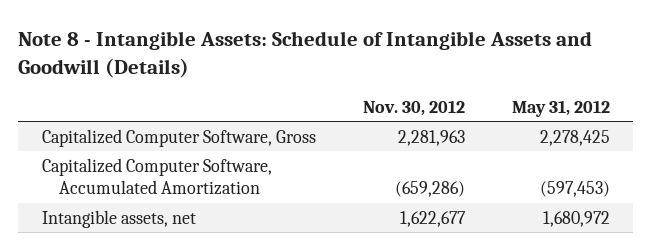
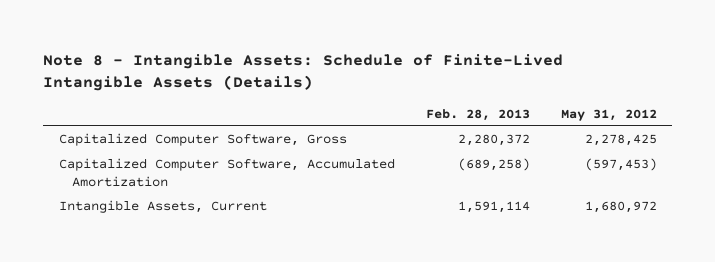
[18,31,593,79] Note 8 - Intangible Assets: Schedule of Intangible Assets and Goodwill (Details) -> [43,54,564,92] Note 8 - Intangible Assets: Schedule of Finite-Lived Intangible Assets (Details)
[362,100,465,117] Nov. 30, 2012 -> none
none -> [425,108,530,121] Feb. 28, 2013
[41,209,196,228] Intangible assets, net -> [58,200,267,214] Intangible Assets, Current

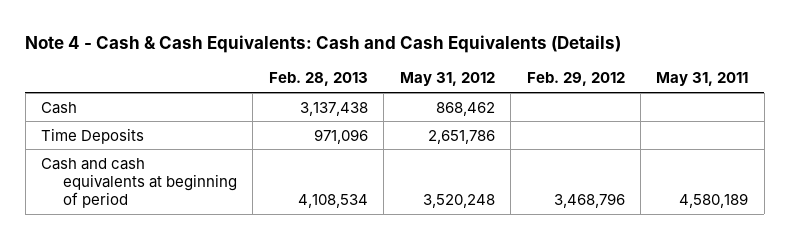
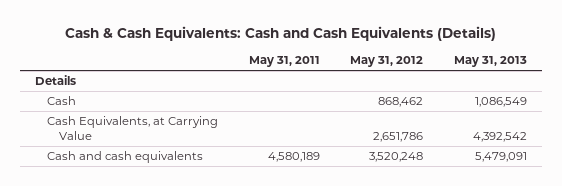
[25,34,622,53] Note 4 - Cash & Cash Equivalents: Cash and Cash Equivalents (Details) -> [64,26,496,42] Cash & Cash Equivalents: Cash and Cash Equivalents (Details)
[268,72,368,87] Feb. 28, 2013 -> none
[526,72,625,87] Feb. 29, 2012 -> none
none -> [453,56,527,68] May 31, 2013
none -> [35,75,77,86] Details
[41,127,145,144] Time Deposits -> [47,116,219,141] Cash Equivalents, at Carrying Value
[41,157,238,209] Cash and cash equivalents at beginning of period -> [47,151,204,164] Cash and cash equivalents

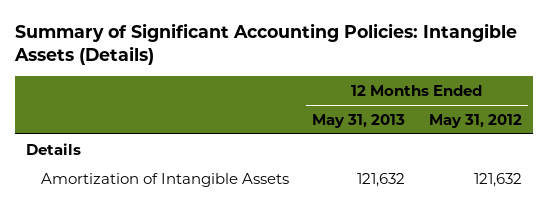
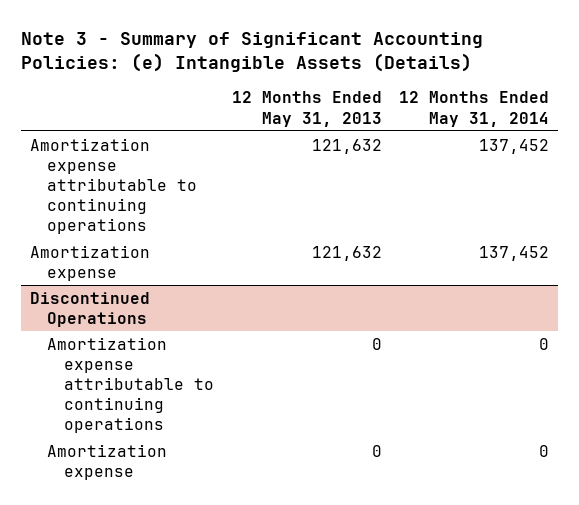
[13,22,517,66] Summary of Significant Accounting Policies: Intangible Assets (Details) -> [21,32,484,73] Note 3 - Summary of Significant Accounting Policies: (e) Intangible Assets (Details)
[428,113,522,128] May 31, 2012 -> none
none -> [399,91,550,127] 12 Months Ended May 31, 2014
[26,142,82,155] Details -> none
[40,172,289,187] Amortization of Intangible Assets -> [29,137,197,235] Amortization expense attributable to continuing operations
none -> [29,244,150,281] Amortization expense
none -> [29,291,150,327] Discontinued Operations
none -> [46,336,214,434] Amortization expense attributable to continuing operations
none -> [46,443,167,480] Amortization expense

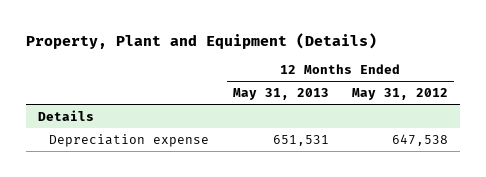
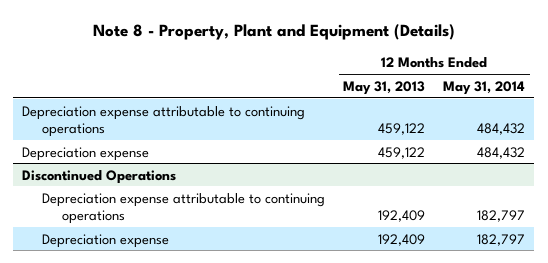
[26,32,378,49] Property, Plant and Equipment (Details) -> [92,24,455,41] Note 8 - Property, Plant and Equipment (Details)
[352,88,449,101] May 31, 2012 -> none
none -> [443,80,526,95] May 31, 2014
[38,109,95,121] Details -> none
none -> [22,105,306,138] Depreciation expense attributable to continuing operations
[272,134,329,146] 651,531 -> [378,146,426,159] 459,122
none -> [22,169,177,184] Discontinued Operations
none -> [42,192,326,225] Depreciation expense attributable to continuing operations
none -> [42,233,170,248] Depreciation expense

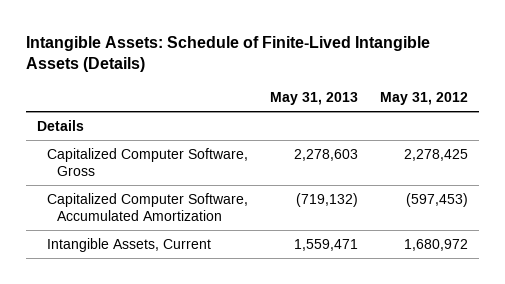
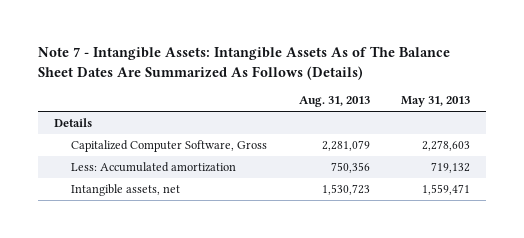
[26,35,431,73] Intangible Assets: Schedule of Finite-Lived Intangible Assets (Details) -> [37,46,450,80] Note 7 - Intangible Assets: Intangible Assets As of The Balance Sheet Dates Are Summarized As Follows (Details)
[379,92,468,106] May 31, 2012 -> none
none -> [298,96,370,108] Aug. 31, 2013
[47,192,249,222] Capitalized Computer Software, Accumulated Amortization -> [70,161,236,172] Less: Accumulated amortization
[296,192,359,207] (719,132) -> [431,161,471,173] 719,132
[47,237,212,252] Intangible Assets, Current -> [70,183,180,196] Intangible assets, net

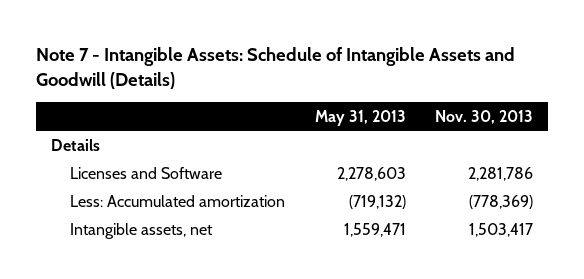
[37,46,450,80] Note 7 - Intangible Assets: Intangible Assets As of The Balance Sheet Dates Are Summarized As Follows (Details) -> [36,47,516,89] Note 7 - Intangible Assets: Schedule of Intangible Assets and Goodwill (Details)
[298,96,370,108] Aug. 31, 2013 -> none
none -> [435,109,534,124] Nov. 30, 2013
[70,139,267,152] Capitalized Computer Software, Gross -> [69,166,222,179] Licenses and Software
[431,161,471,173] 719,132 -> [348,194,406,209] (719,132)

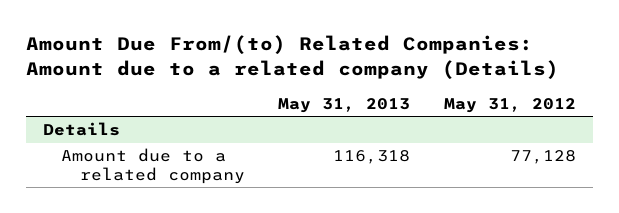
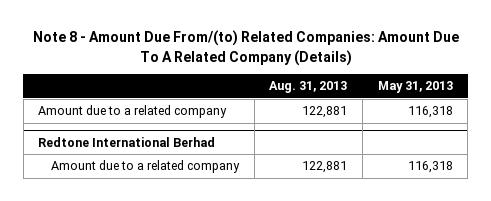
[25,35,559,79] Amount Due From/(to) Related Companies: Amount due to a related company (Details) -> [32,30,459,66] Note 8 - Amount Due From/(to) Related Companies: Amount Due To A Related Company (Details)
[443,97,576,113] May 31, 2012 -> none
none -> [269,81,348,94] Aug. 31, 2013
[42,122,120,137] Details -> none
none -> [38,136,216,147] Redtone International Berhad
none -> [51,160,241,174] Amount due to a related company

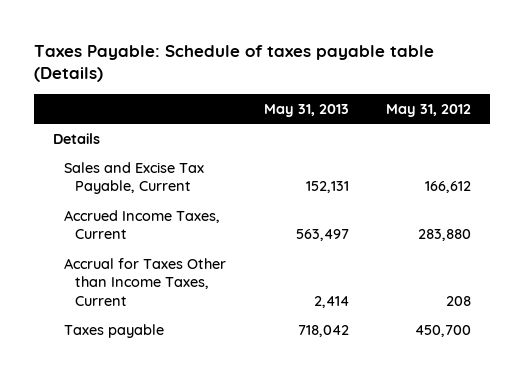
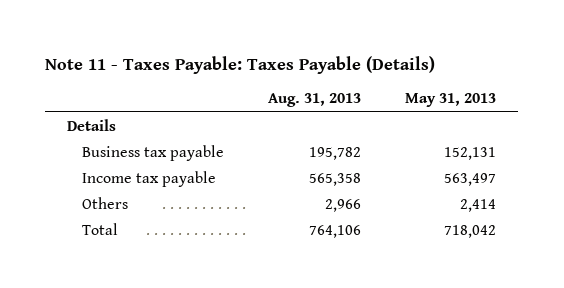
[33,44,434,83] Taxes Payable: Schedule of taxes payable table (Details) -> [45,55,436,74] Note 11 - Taxes Payable: Taxes Payable (Details)
[386,103,472,117] May 31, 2012 -> none
none -> [268,93,362,108] Aug. 31, 2013
[63,161,204,195] Sales and Excise Tax Payable, Current -> [82,144,225,161] Business tax payable
[63,209,220,240] Accrued Income Taxes, Current -> [82,170,217,187] Income tax payable
[63,257,226,307] Accrual for Taxes Other than Income Taxes, Current -> [82,196,129,209] Others
[63,323,164,338] Taxes payable -> [82,222,119,235] Total

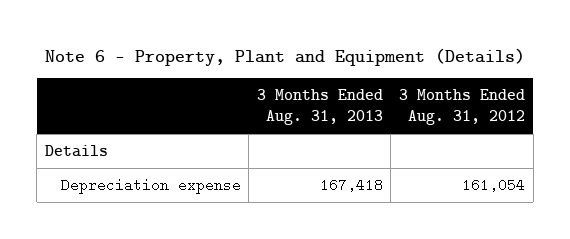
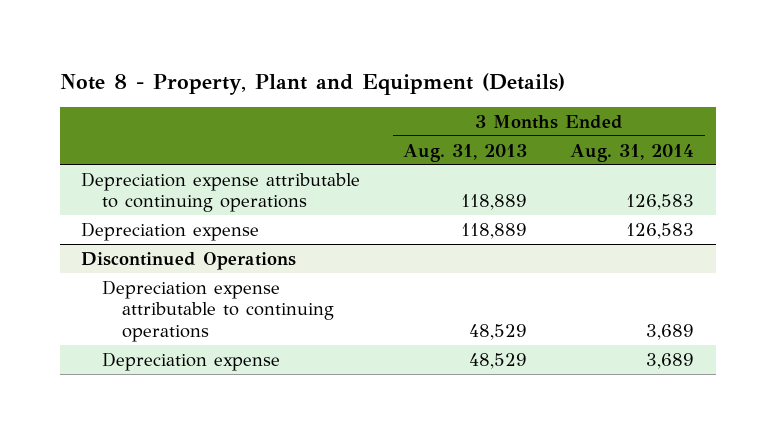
[45,48,526,67] Note 6 - Property, Plant and Equipment (Details) -> [59,72,565,95] Note 8 - Property, Plant and Equipment (Details)
[399,89,526,126] 3 Months Ended Aug. 31, 2012 -> none
none -> [570,143,695,162] Aug. 31, 2014
[44,144,108,157] Details -> none
none -> [81,171,361,213] Depreciation expense attributable to continuing operations
[319,177,383,192] 167,418 -> [461,222,528,239] 118,889
none -> [81,251,297,270] Discontinued Operations
none -> [101,279,335,343] Depreciation expense attributable to continuing operations
none -> [101,351,280,371] Depreciation expense

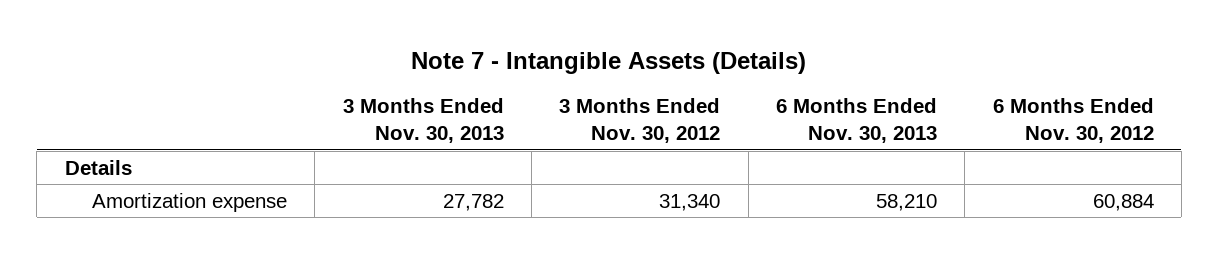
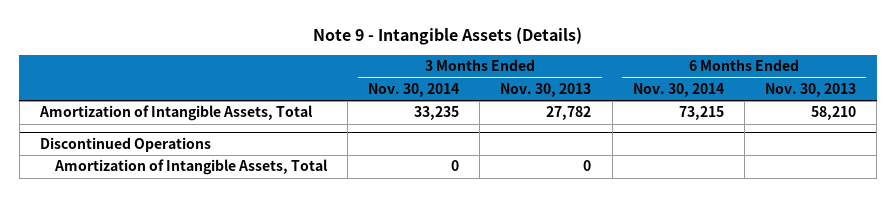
[411,51,807,74] Note 7 - Intangible Assets (Details) -> [313,27,583,46] Note 9 - Intangible Assets (Details)
[559,98,721,144] 3 Months Ended Nov. 30, 2012 -> none
[992,98,1154,144] 6 Months Ended Nov. 30, 2012 -> none
none -> [368,83,460,98] Nov. 30, 2014
none -> [632,83,724,98] Nov. 30, 2014
[64,159,132,175] Details -> none
[92,192,288,212] Amortization expense -> [39,105,314,122] Amortization of Intangible Assets, Total
none -> [40,136,212,152] Discontinued Operations
none -> [53,159,328,176] Amortization of Intangible Assets, Total

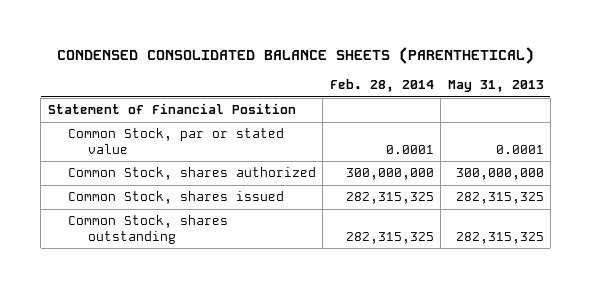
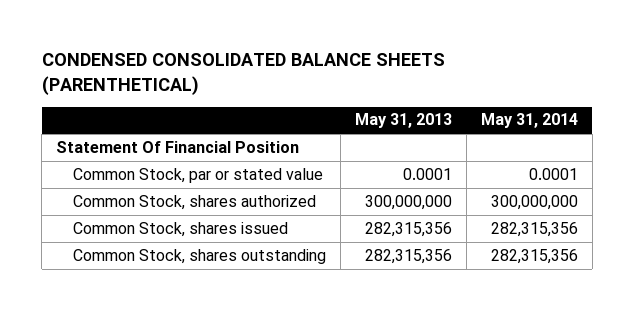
[329,79,434,93] Feb. 28, 2014 -> none
none -> [480,113,578,129] May 31, 2014
[47,103,296,115] Statement of Financial Position -> [56,140,300,153] Statement Of Financial Position
[455,192,544,205] 282,315,325 -> [364,221,452,237] 282,315,356
[455,231,544,244] 282,315,325 -> [364,248,452,264] 282,315,356

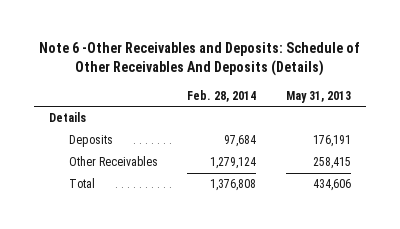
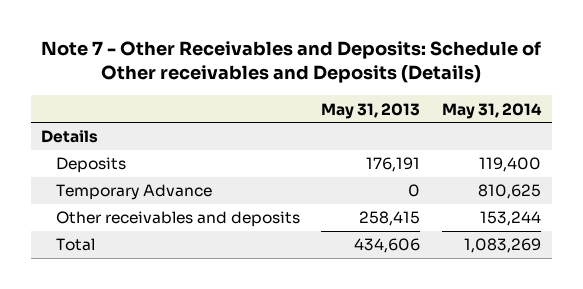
[39,42,361,77] Note 6 -Other Receivables and Deposits: Schedule of Other Receivables And Deposits (Details) -> [41,41,542,84] Note 7 - Other Receivables and Deposits: Schedule of Other receivables and Deposits (Details)
[187,89,257,102] Feb. 28, 2014 -> none
none -> [442,102,543,119] May 31, 2014
none -> [55,184,212,201] Temporary Advance
[68,156,158,167] Other Receivables -> [55,211,300,228] Other receivables and deposits

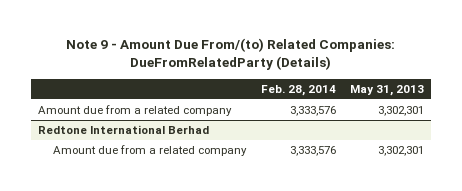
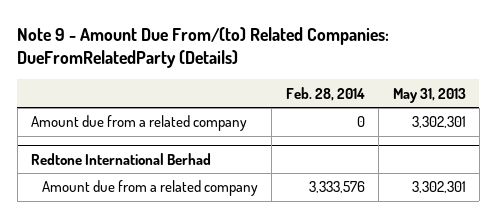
[289,106,336,117] 3,333,576 -> [356,116,365,128] 0

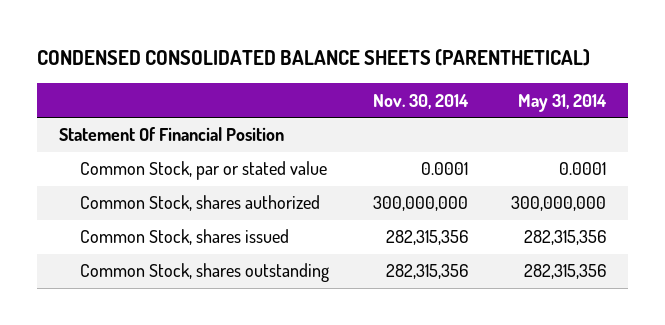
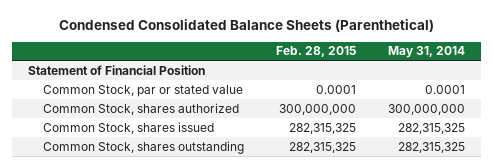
[37,49,591,67] CONDENSED CONSOLIDATED BALANCE SHEETS (PARENTHETICAL) -> [58,19,434,33] Condensed Consolidated Balance Sheets (Parenthetical)
[372,93,469,109] Nov. 30, 2014 -> none
none -> [276,46,357,58] Feb. 28, 2015
[59,127,285,142] Statement Of Financial Position -> [27,64,205,75] Statement of Financial Position
[524,230,607,246] 282,315,356 -> [398,122,466,134] 282,315,325
[524,264,607,280] 282,315,356 -> [398,141,466,153] 282,315,325

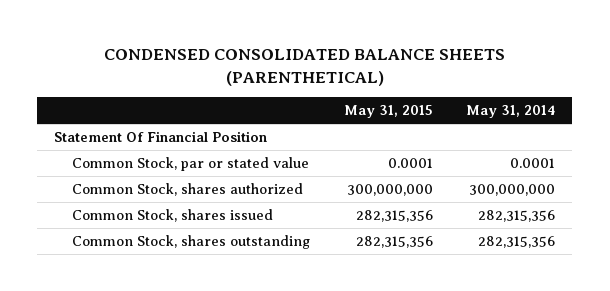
[58,19,434,33] Condensed Consolidated Balance Sheets (Parenthetical) -> [103,48,505,86] CONDENSED CONSOLIDATED BALANCE SHEETS (PARENTHETICAL)
[276,46,357,58] Feb. 28, 2015 -> none
none -> [343,105,433,119] May 31, 2015
[27,64,205,75] Statement of Financial Position -> [54,131,268,143] Statement Of Financial Position
[398,122,466,134] 282,315,325 -> [478,210,556,223] 282,315,356
[398,141,466,153] 282,315,325 -> [478,236,556,249] 282,315,356

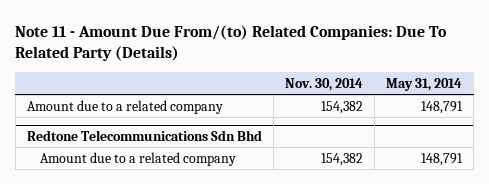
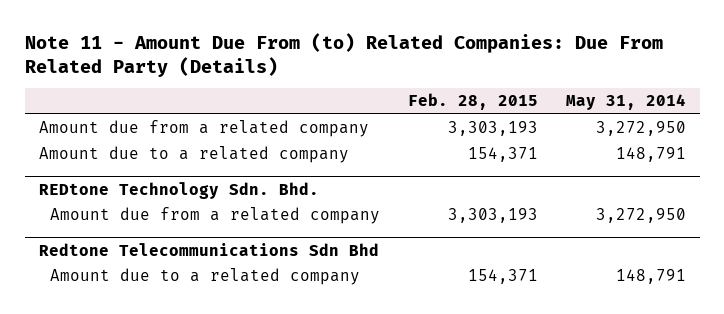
[15,24,448,62] Note 11 - Amount Due From/(to) Related Companies: Due To Related Party (Details) -> [24,32,663,77] Note 11 - Amount Due From (to) Related Companies: Due From Related Party (Details)
[285,77,364,91] Nov. 30, 2014 -> none
none -> [407,93,538,111] Feb. 28, 2015
none -> [38,120,369,138] Amount due from a related company
none -> [38,181,319,199] REDtone Technology Sdn. Bhd.
none -> [50,207,381,225] Amount due from a related company

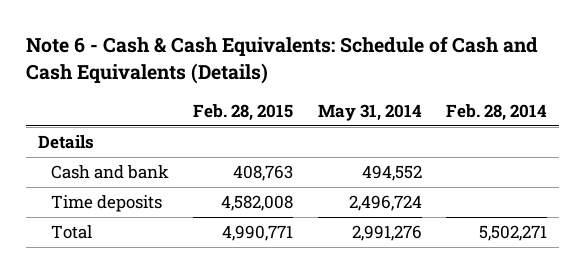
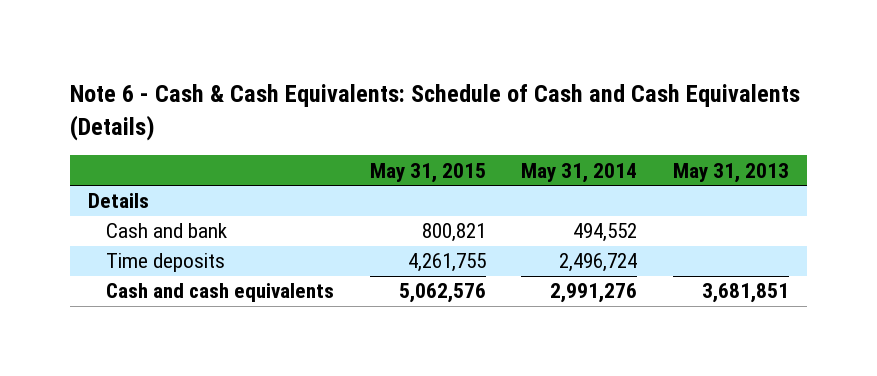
[193,103,294,121] Feb. 28, 2015 -> none
[445,103,547,121] Feb. 28, 2014 -> none
none -> [369,162,486,183] May 31, 2015
none -> [673,162,790,183] May 31, 2013
[51,225,93,240] Total -> [106,283,335,303] Cash and cash equivalents

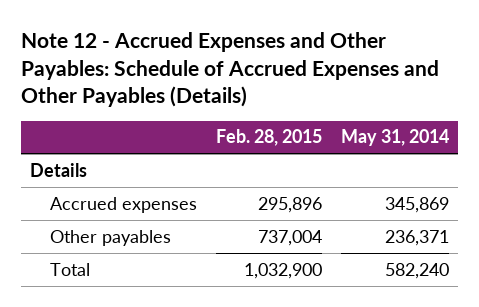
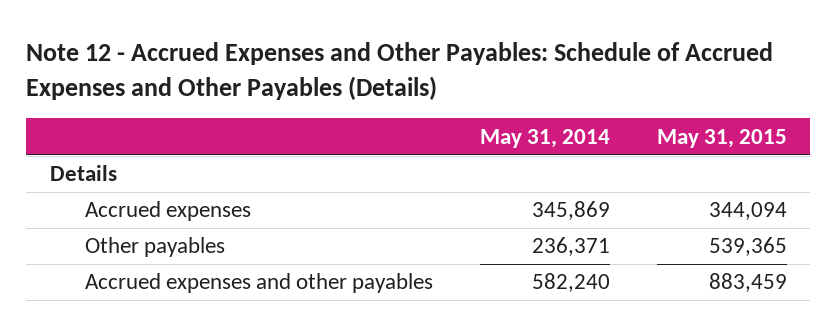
[215,129,322,147] Feb. 28, 2015 -> none
none -> [656,128,787,148] May 31, 2015
[49,262,90,276] Total -> [85,273,434,294] Accrued expenses and other payables

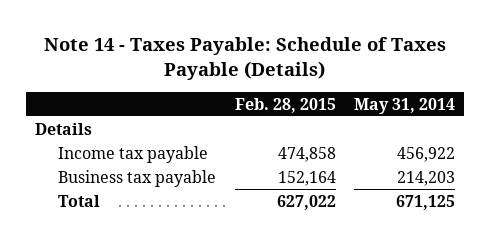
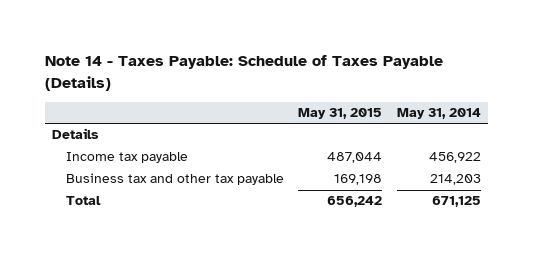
[234,97,336,113] Feb. 28, 2015 -> none
none -> [298,108,383,120] May 31, 2015
[58,169,217,187] Business tax payable -> [66,173,285,186] Business tax and other tax payable

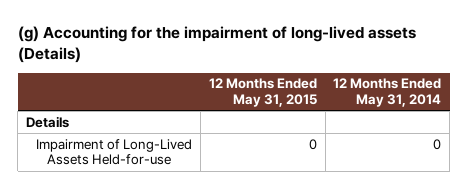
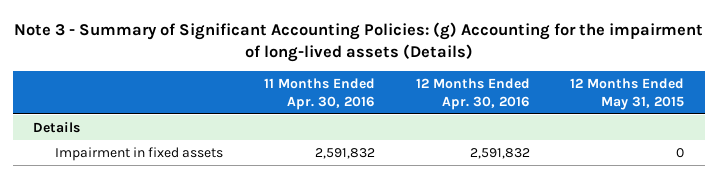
[17,26,416,64] (g) Accounting for the impairment of long-lived assets (Details) -> [13,21,703,63] Note 3 - Summary of Significant Accounting Policies: (g) Accounting for the impairment of long-lived assets (Details)
[333,78,442,108] 12 Months Ended May 31, 2014 -> none
none -> [263,78,375,110] 11 Months Ended Apr. 30, 2016
none -> [415,78,530,110] 12 Months Ended Apr. 30, 2016
[36,138,193,166] Impairment of Long-Lived Assets Held-for-use -> [54,146,223,161] Impairment in fixed assets

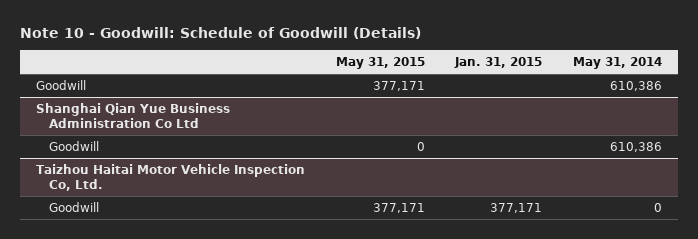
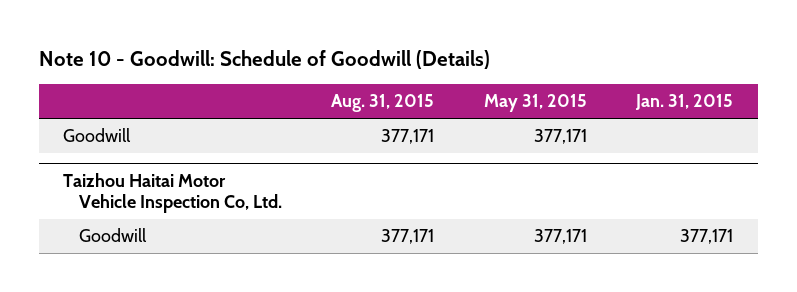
[573,56,663,69] May 31, 2014 -> none
none -> [331,94,435,113] Aug. 31, 2015
[35,102,230,128] Shanghai Qian Yue Business Administration Co Ltd -> none
[49,140,100,151] Goodwill -> none

